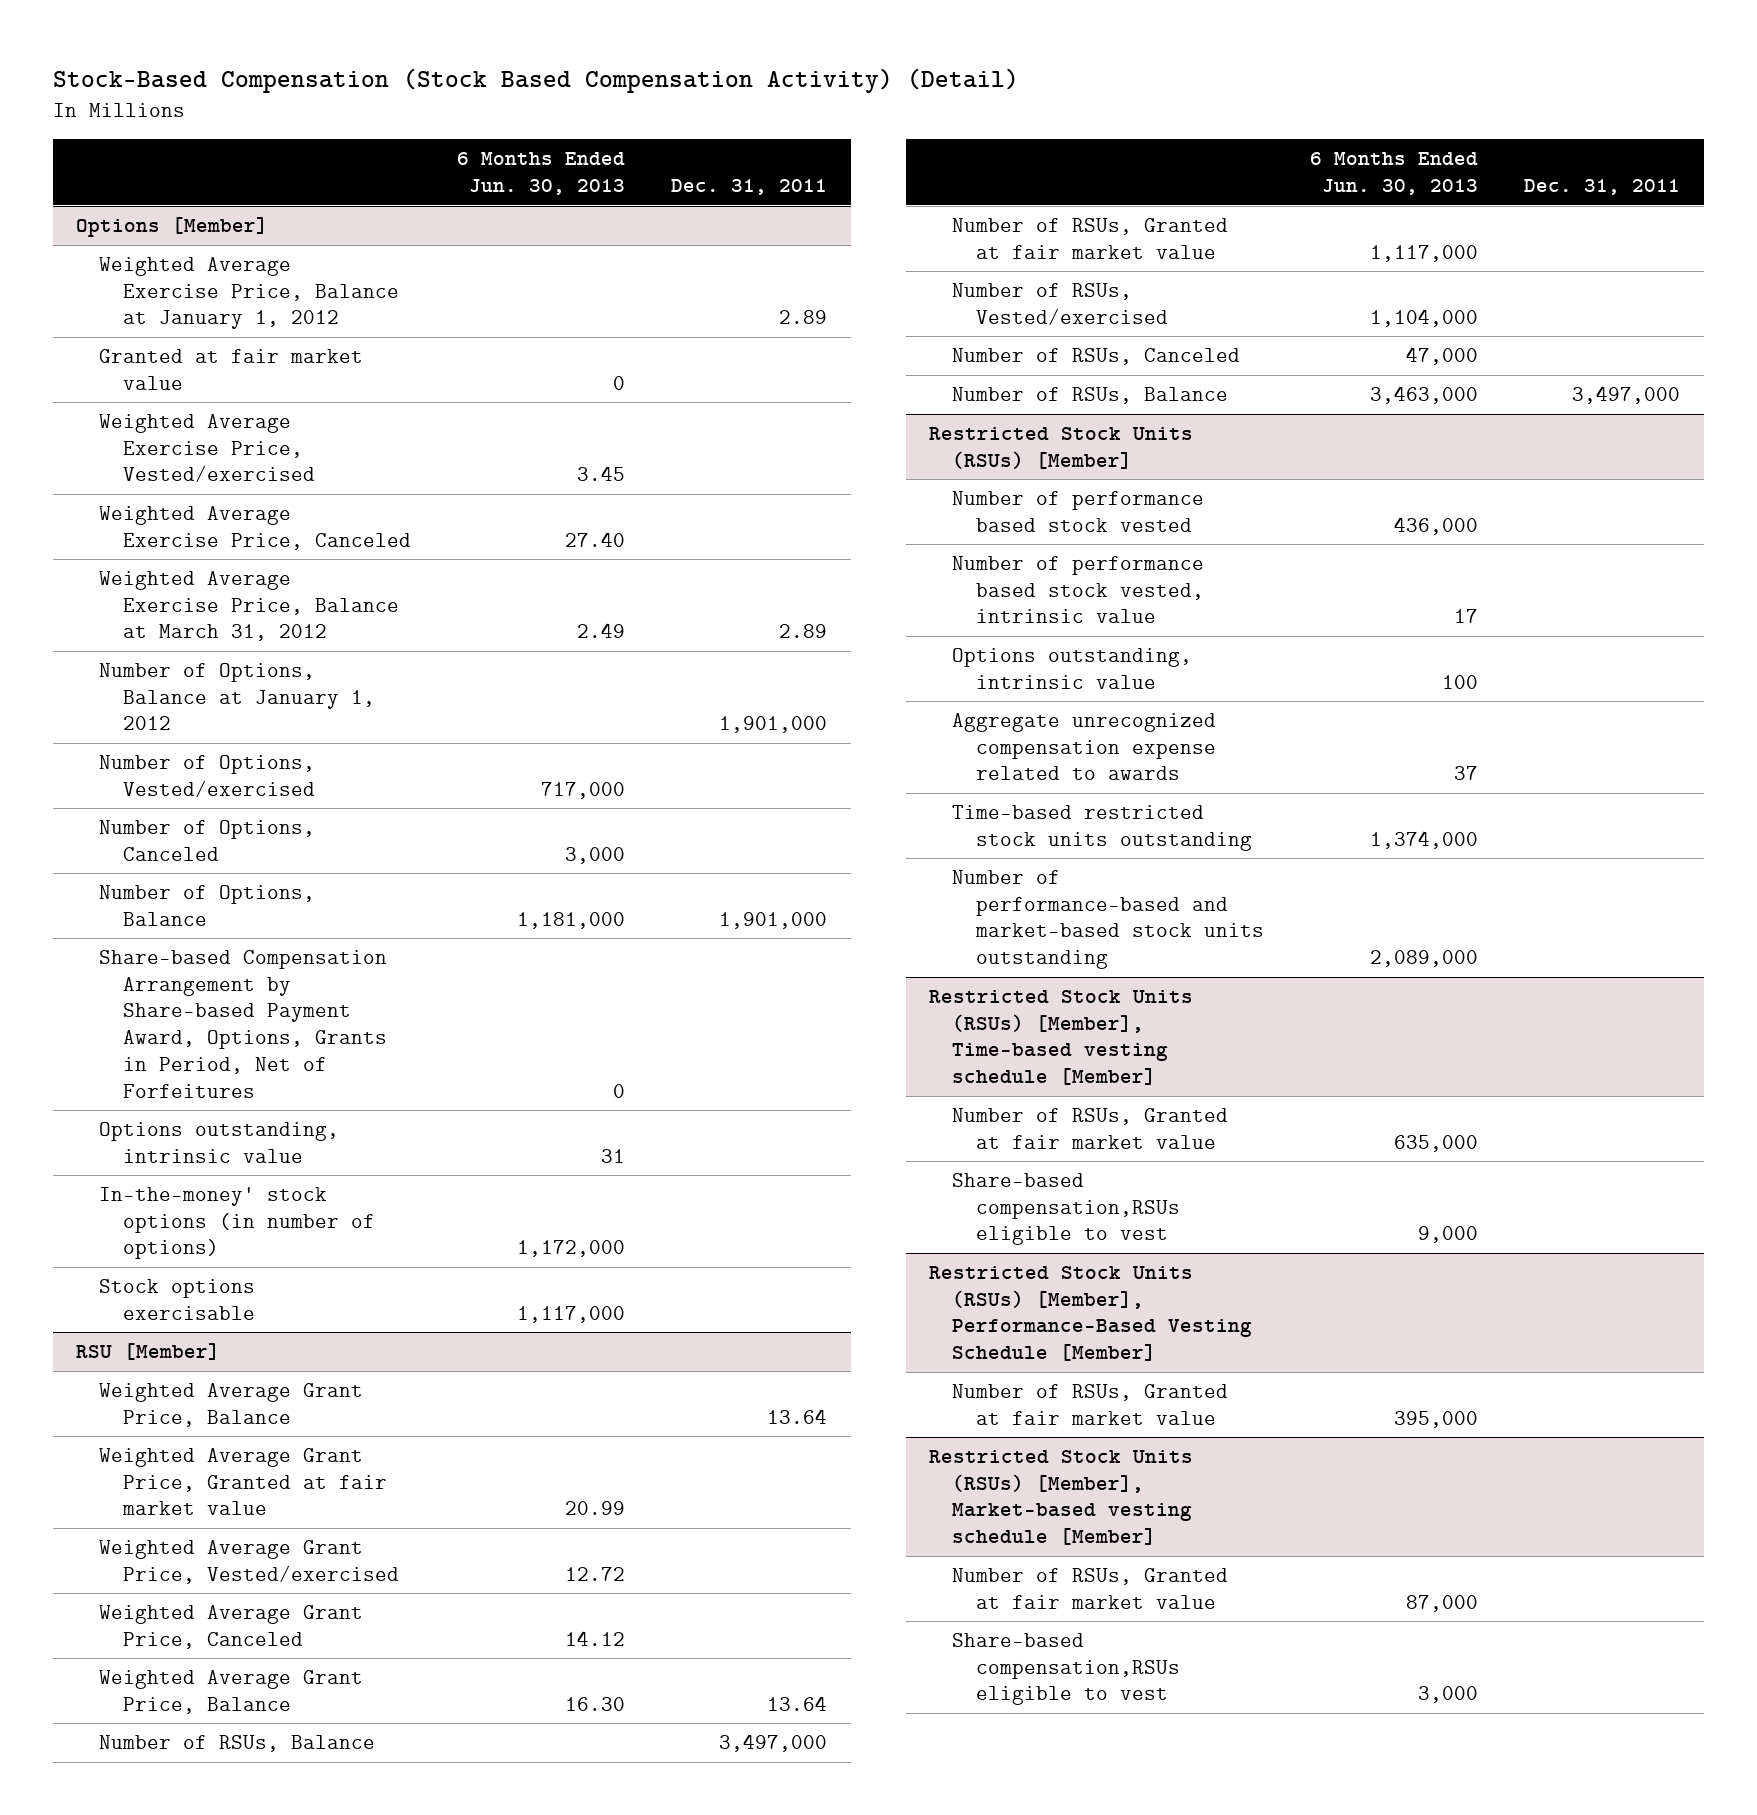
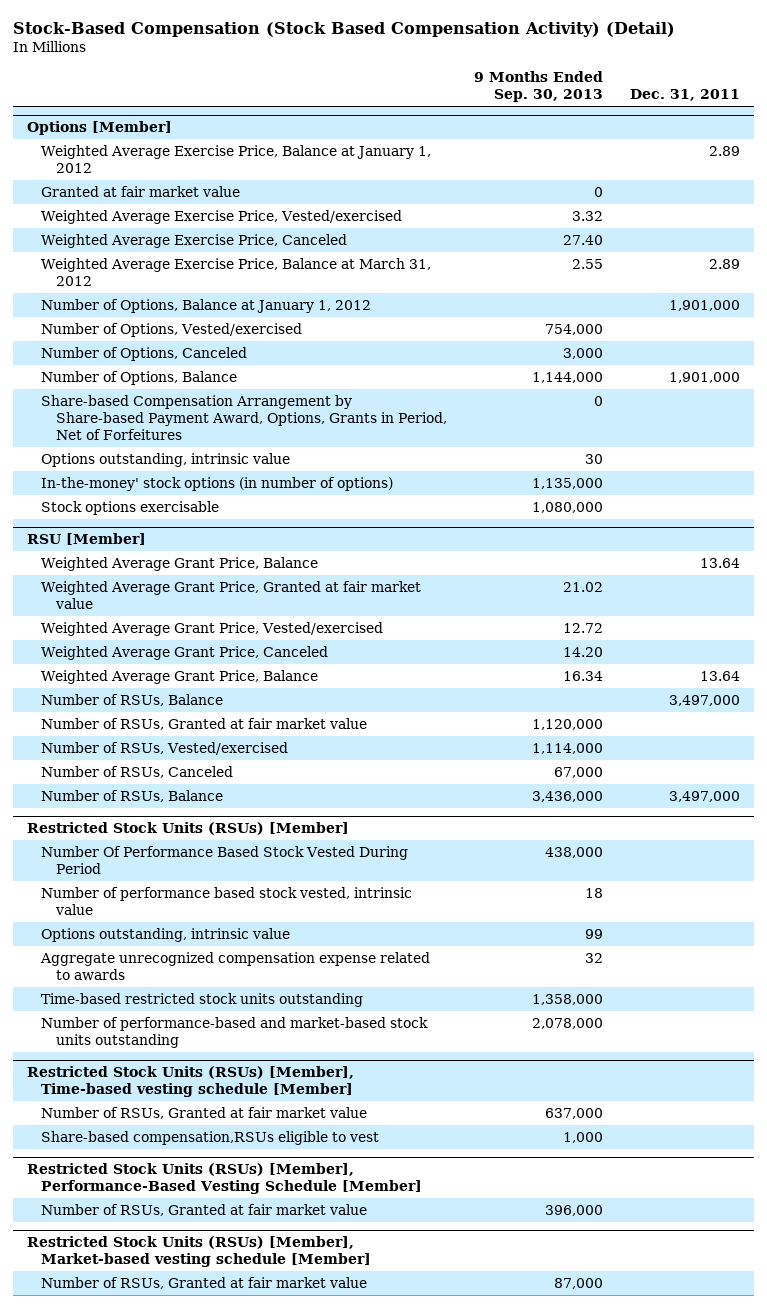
[457,152,626,196] 6 Months Ended Jun. 30, 2013 -> none
none -> [474,71,604,103] 9 Months Ended Sep. 30, 2013
[952,491,1205,532] Number of performance based stock vested -> [41,845,409,874] Number Of Performance Based Stock Vested During Period
[952,1633,1180,1706] Share-based compensation,RSUs eligible to vest -> none

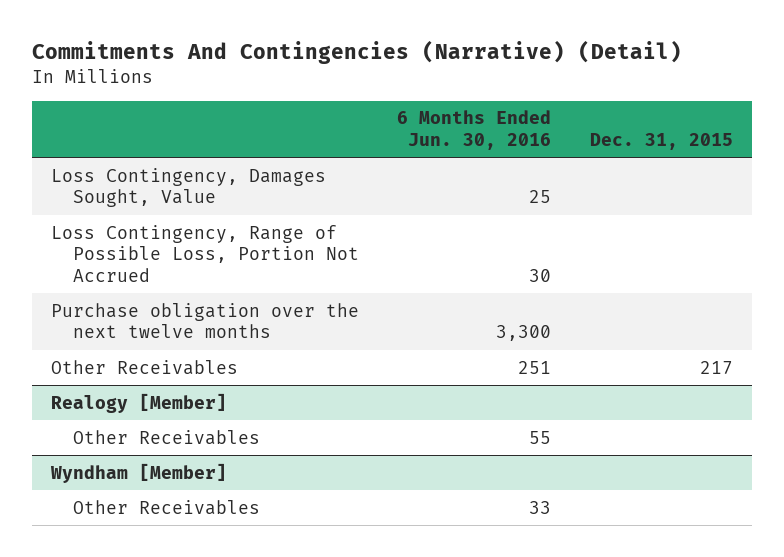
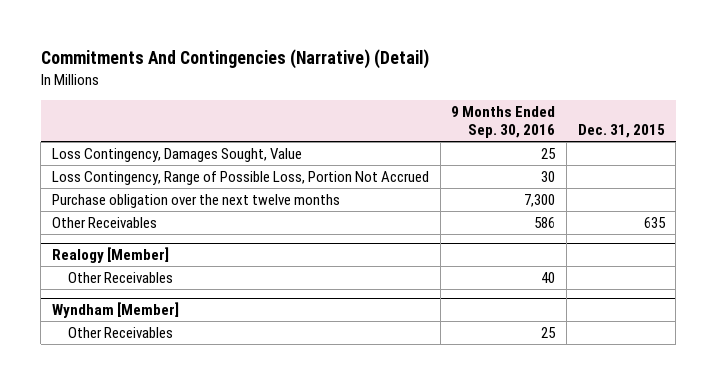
[397,110,552,150] 6 Months Ended Jun. 30, 2016 -> none
none -> [451,105,556,139] 9 Months Ended Sep. 30, 2016
[699,360,733,374] 217 -> [643,216,666,228] 635

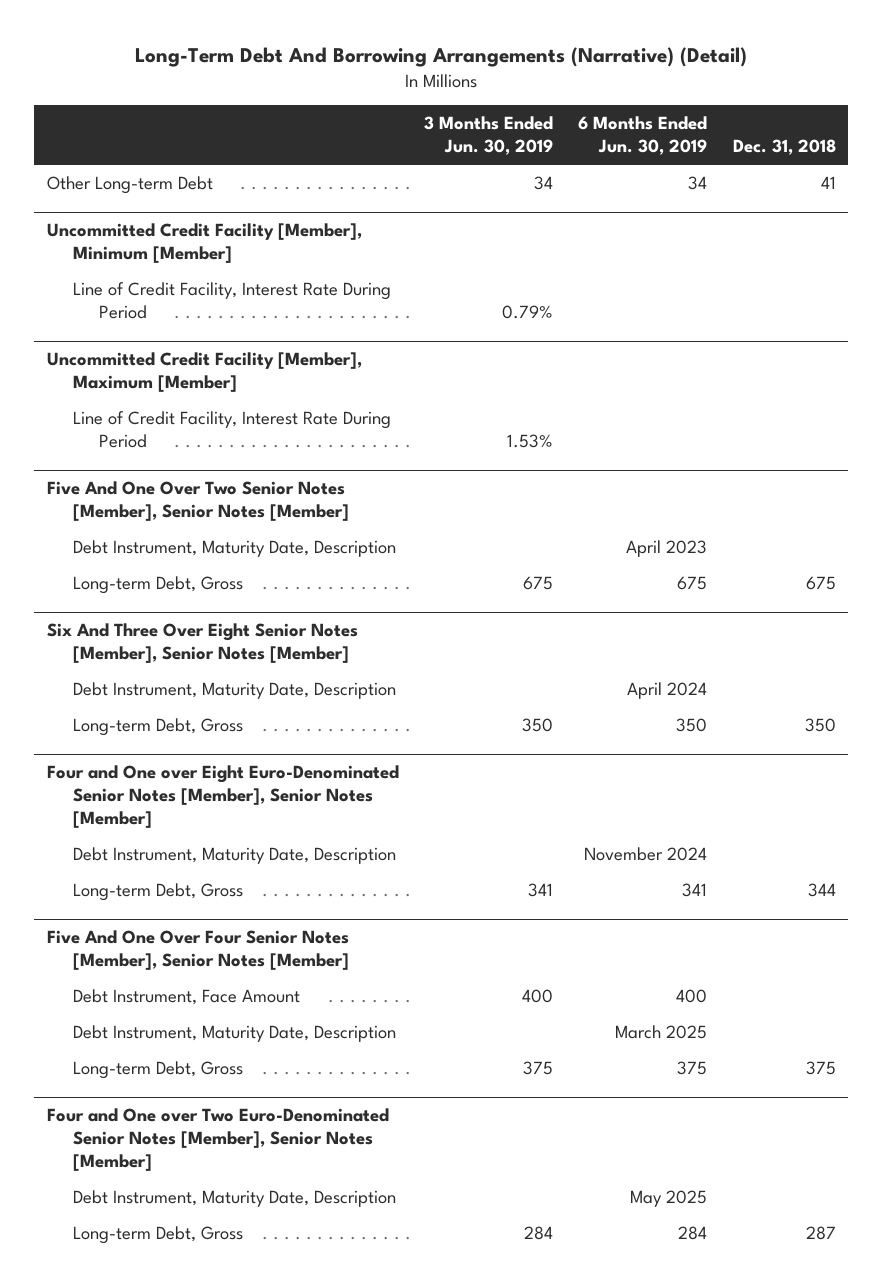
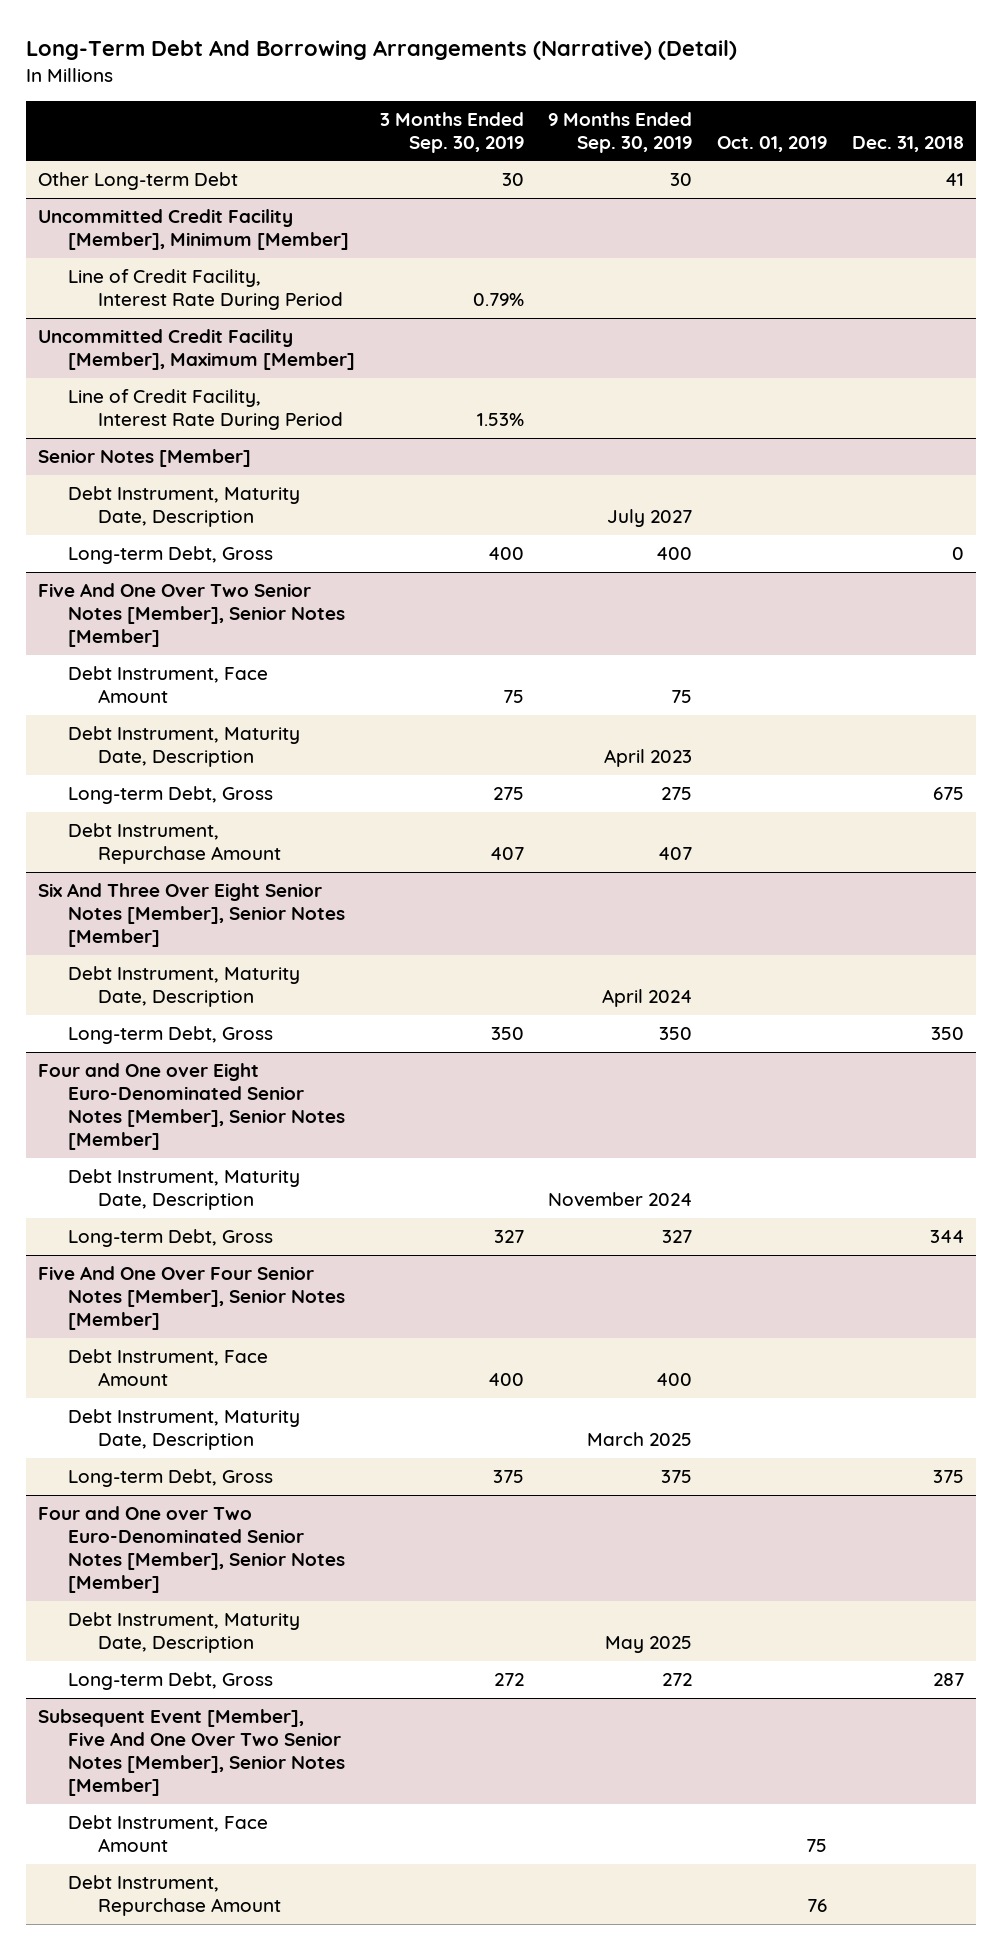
[424,116,554,156] 3 Months Ended Jun. 30, 2019 -> none
[578,116,708,156] 6 Months Ended Jun. 30, 2019 -> none
none -> [379,111,524,153] 3 Months Ended Sep. 30, 2019
none -> [548,111,693,153] 9 Months Ended Sep. 30, 2019
none -> [716,135,827,152] Oct. 01, 2019
none -> [38,449,252,468] Senior Notes [Member]
none -> [67,486,300,528] Debt Instrument, Maturity Date, Description
none -> [67,546,273,565] Long-term Debt, Gross
none -> [67,666,268,704] Debt Instrument, Face Amount
none -> [67,823,281,865] Debt Instrument, Repurchase Amount
none -> [38,1709,345,1796] Subsequent Event [Member], Five And One Over Two Senior Notes [Member], Senior Notes [Member]
none -> [67,1815,268,1853] Debt Instrument, Face Amount
none -> [67,1875,281,1917] Debt Instrument, Repurchase Amount

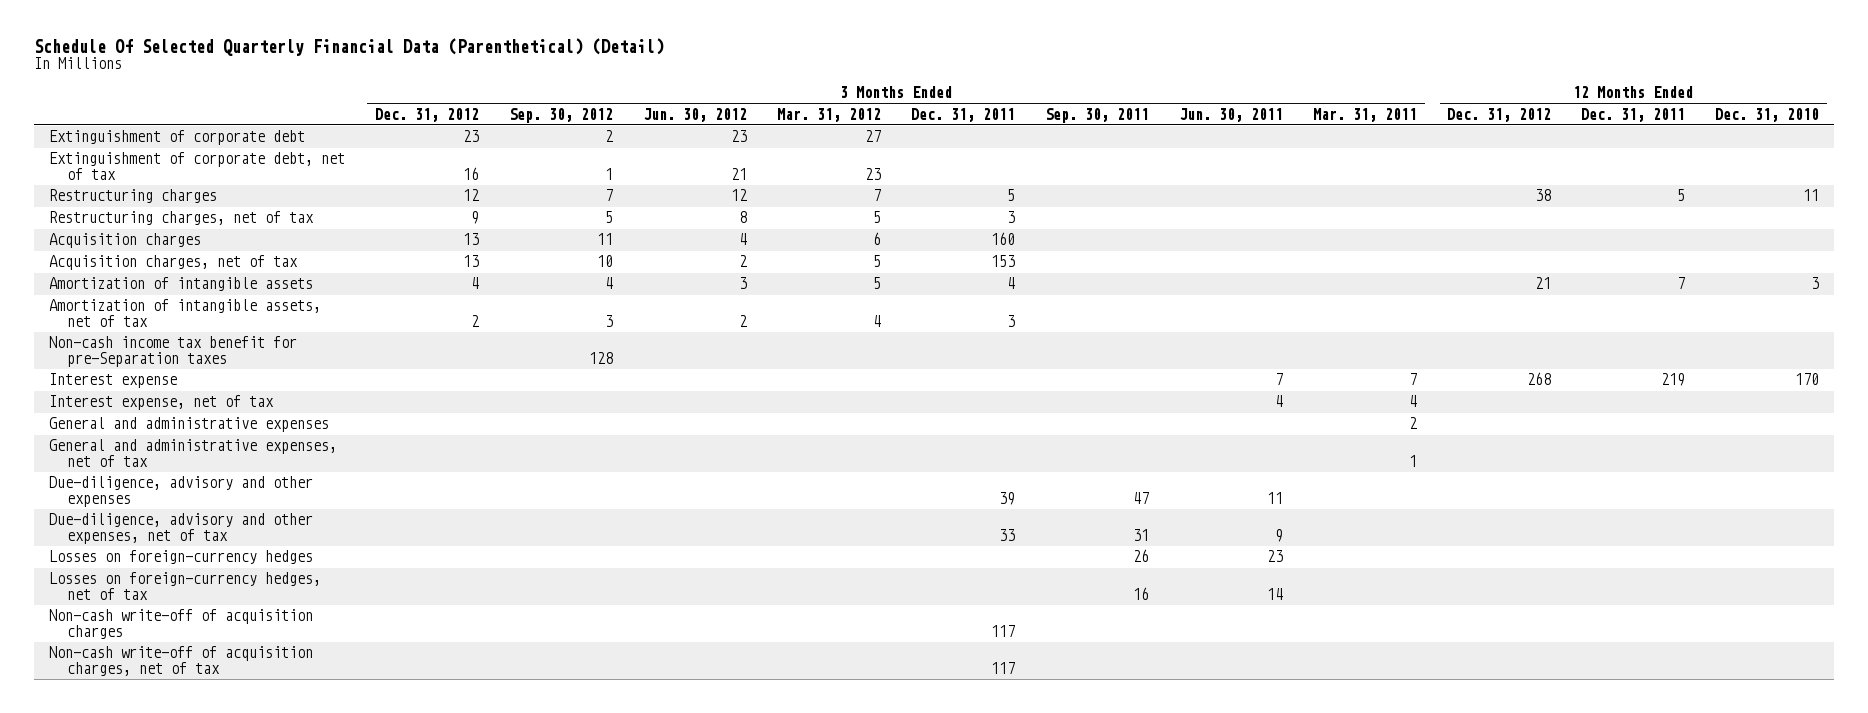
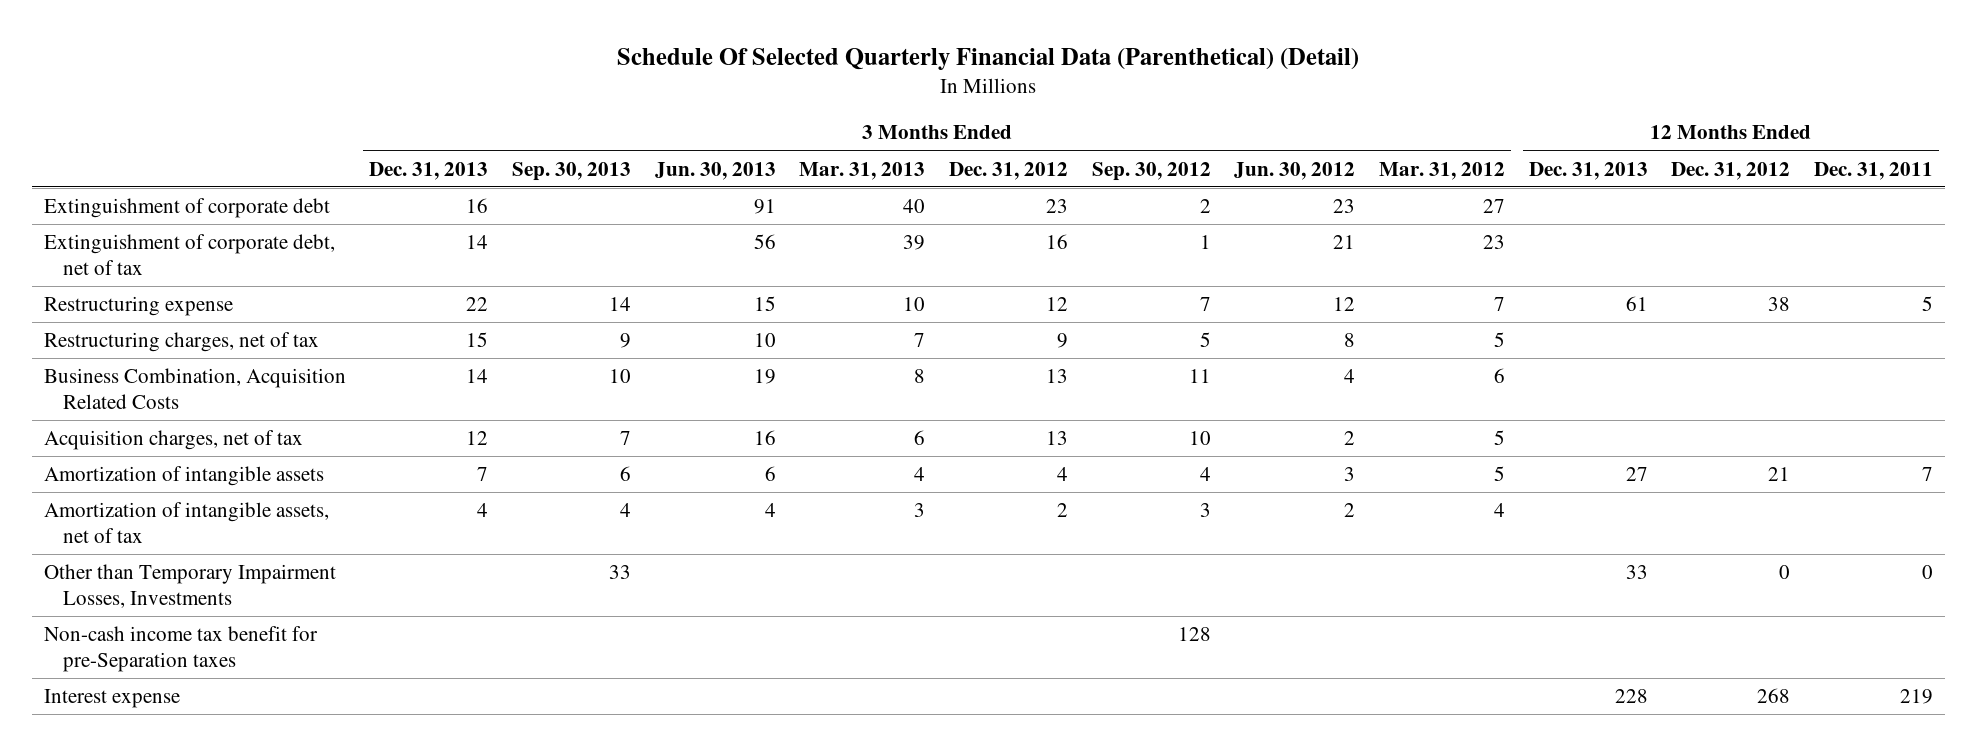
[911,107,1016,122] Dec. 31, 2011 -> none
[1045,107,1150,123] Sep. 30, 2011 -> none
[1179,107,1284,122] Jun. 30, 2011 -> none
[1313,107,1418,122] Mar. 31, 2011 -> none
[1715,107,1820,122] Dec. 31, 2010 -> none
none -> [369,161,489,180] Dec. 31, 2013
none -> [512,161,632,181] Sep. 30, 2013
none -> [654,161,776,180] Jun. 30, 2013
none -> [799,161,926,180] Mar. 31, 2013
none -> [1528,161,1648,180] Dec. 31, 2013
[48,189,217,204] Restructuring charges -> [43,296,233,317] Restructuring expense
[48,233,201,249] Acquisition charges -> [43,368,346,409] Business Combination, Acquisition Related Costs
none -> [43,564,336,608] Other than Temporary Impairment Losses, Investments
[48,395,274,411] Interest expense, net of tax -> none
[48,417,329,433] General and administrative expenses -> none
[48,439,337,467] General and administrative expenses, net of tax -> none
[48,476,313,507] Due-diligence, advisory and other expenses -> none
[48,513,313,544] Due-diligence, advisory and other expenses, net of tax -> none
[48,550,313,565] Losses on foreign-currency hedges -> none
[48,572,321,600] Losses on foreign-currency hedges, net of tax -> none
[48,609,313,639] Non-cash write-off of acquisition charges -> none
[48,646,313,676] Non-cash write-off of acquisition charges, net of tax -> none

